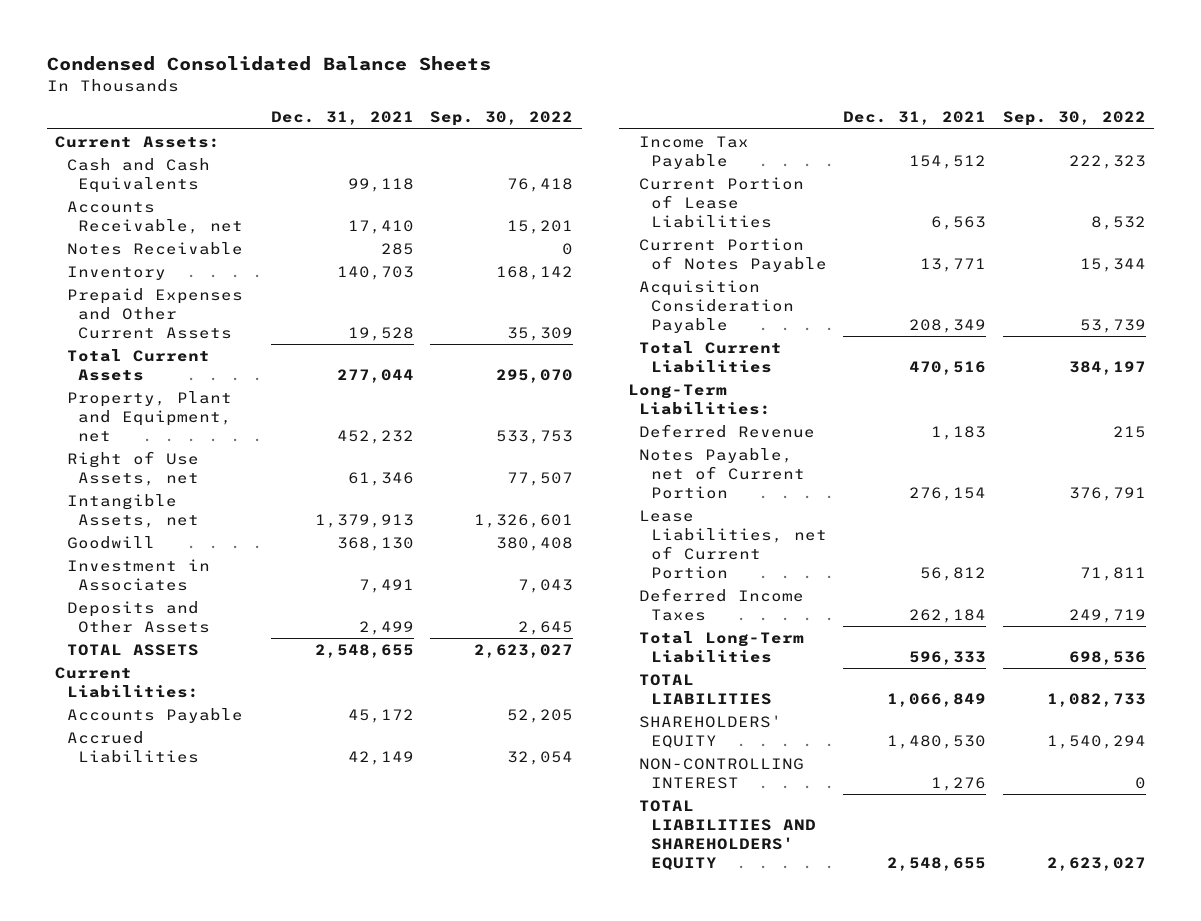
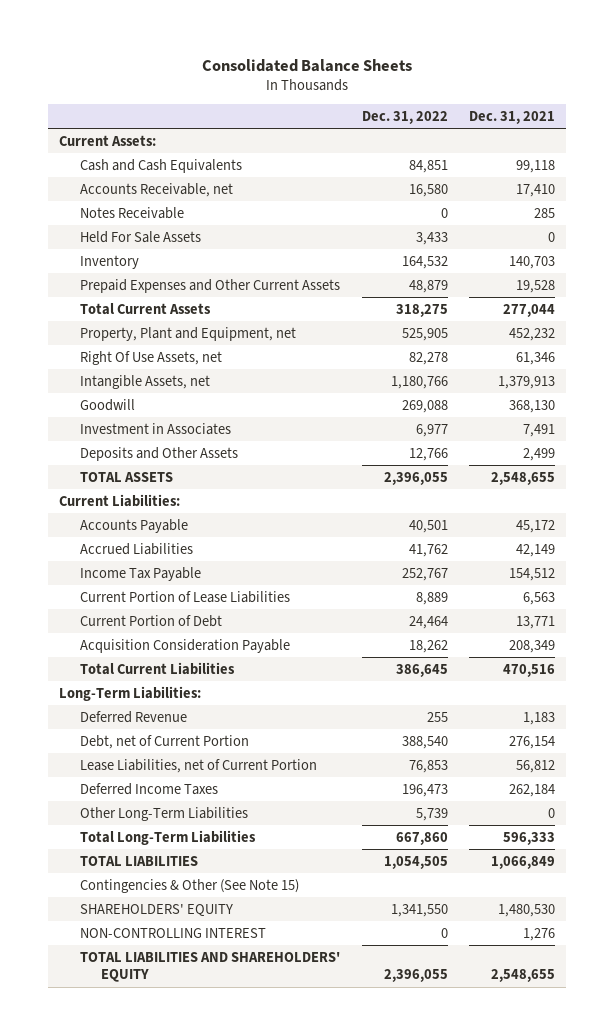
[46,56,491,72] Condensed Consolidated Balance Sheets -> [202,58,413,72] Consolidated Balance Sheets
[430,111,574,127] Sep. 30, 2022 -> none
none -> [361,111,448,125] Dec. 31, 2022
none -> [79,230,201,243] Held For Sale Assets
[66,450,200,486] Right of Use Assets, net -> [79,350,222,365] Right Of Use Assets, net
[639,237,827,272] Current Portion of Notes Payable -> [79,614,222,627] Current Portion of Debt
[639,447,805,500] Notes Payable, net of Current Portion -> [79,734,249,749] Debt, net of Current Portion
none -> [79,806,248,821] Other Long-Term Liabilities
none -> [79,878,299,893] Contingencies & Other (See Note 15)

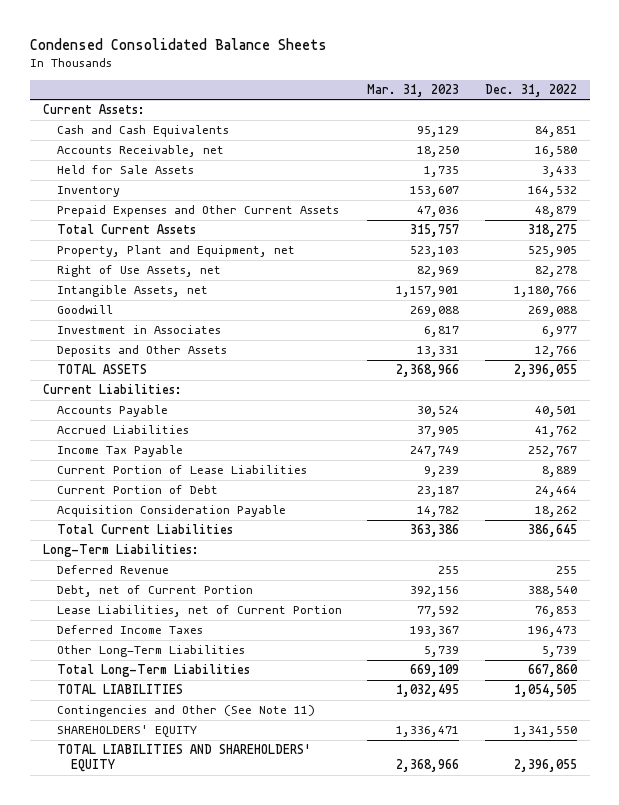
[202,58,413,72] Consolidated Balance Sheets -> [29,37,327,50] Condensed Consolidated Balance Sheets
[469,111,556,125] Dec. 31, 2021 -> none
none -> [367,83,460,97] Mar. 31, 2023
[79,206,184,219] Notes Receivable -> none
[79,230,201,243] Held For Sale Assets -> [56,165,194,175] Held for Sale Assets
[79,350,222,365] Right Of Use Assets, net -> [56,265,221,278] Right of Use Assets, net
[79,878,299,893] Contingencies & Other (See Note 15) -> [56,705,315,718] Contingencies and Other (See Note 11)
[79,927,266,938] NON-CONTROLLING INTEREST -> none

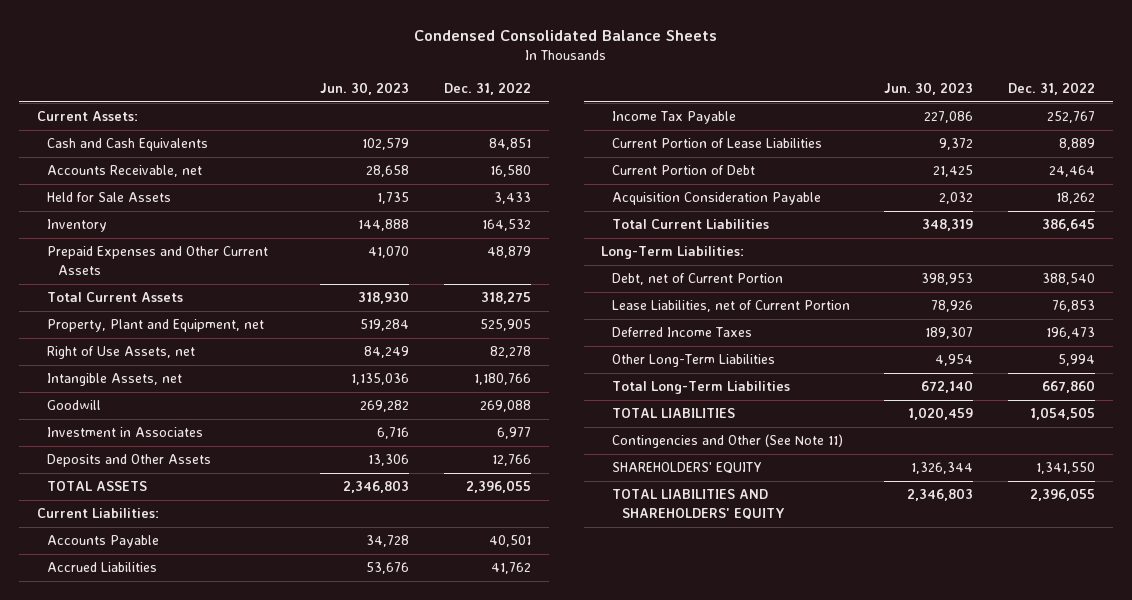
[367,83,460,97] Mar. 31, 2023 -> none
none -> [320,81,410,95] Jun. 30, 2023
[56,565,169,575] Deferred Revenue -> none
[541,646,577,658] 5,739 -> [1058,354,1096,367] 5,994

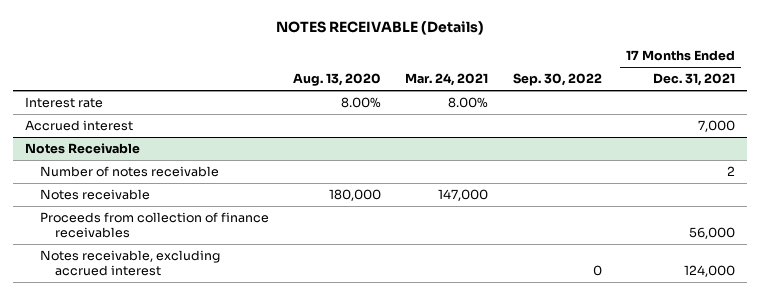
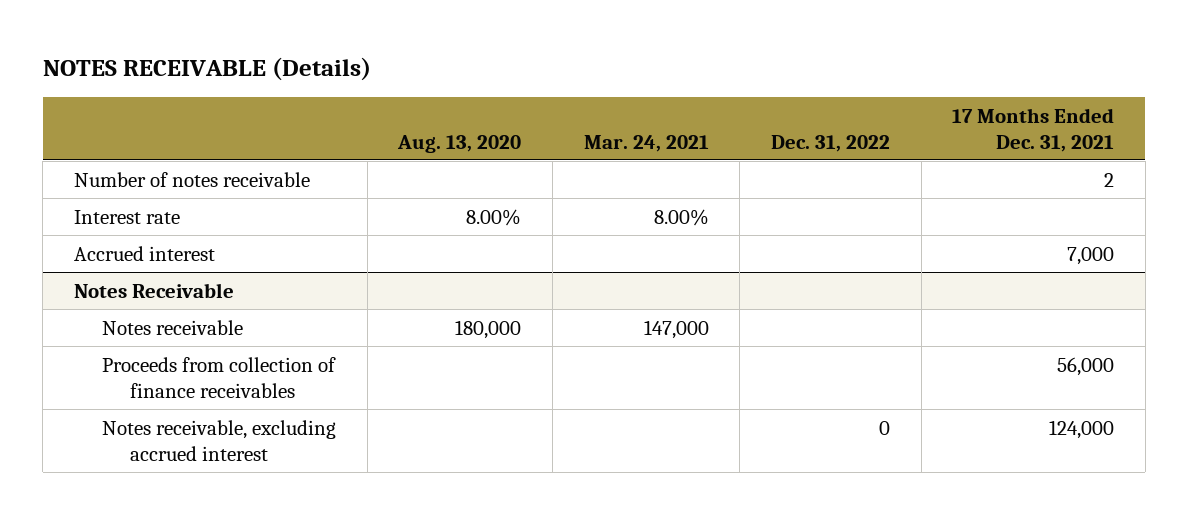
[512,73,602,87] Sep. 30, 2022 -> none
none -> [770,134,890,152] Dec. 31, 2022
none -> [74,171,311,187] Number of notes receivable
[39,166,219,178] Number of notes receivable -> none

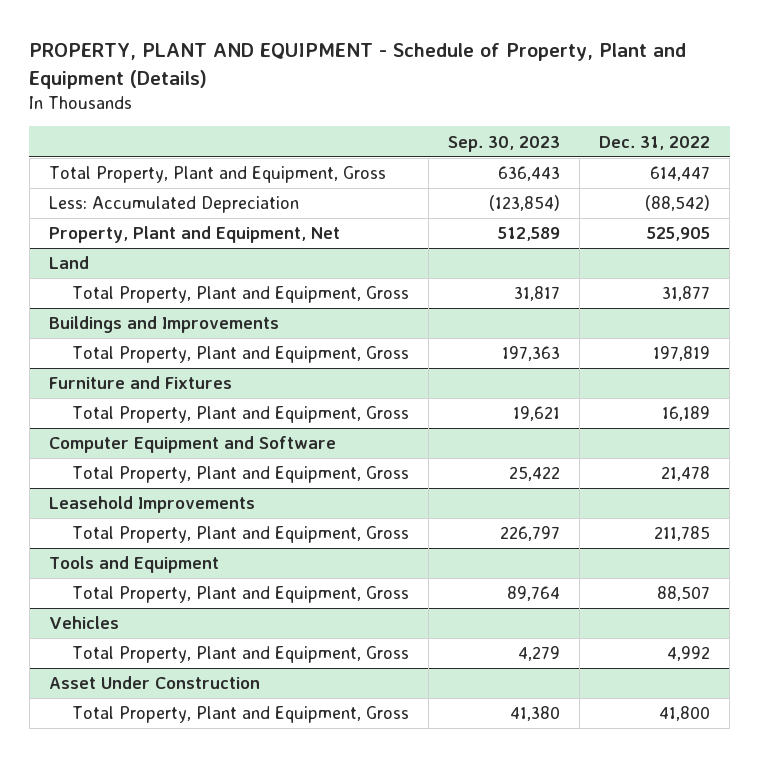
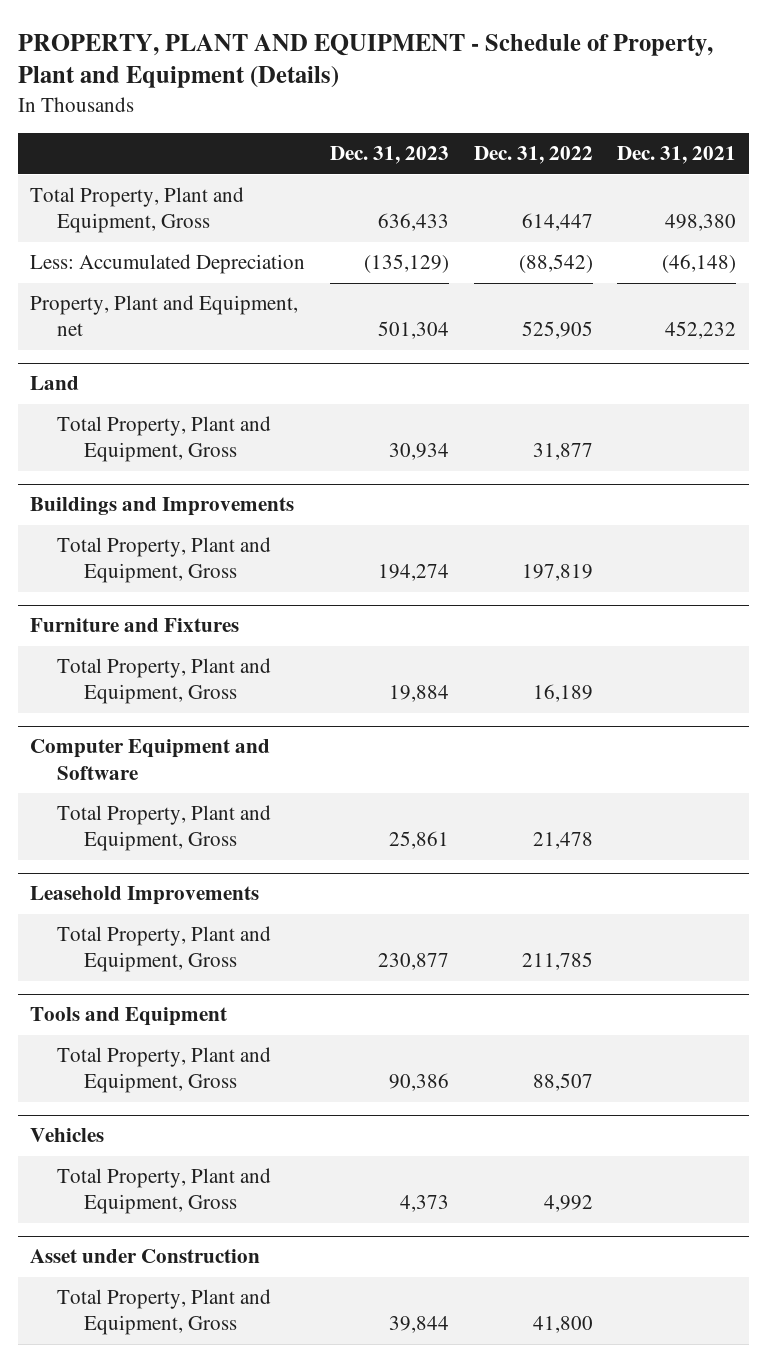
[448,135,561,152] Sep. 30, 2023 -> none
none -> [329,146,449,165] Dec. 31, 2023
none -> [617,146,737,165] Dec. 31, 2021
[48,226,340,244] Property, Plant and Equipment, Net -> [30,295,299,337] Property, Plant and Equipment, net
[48,676,260,690] Asset Under Construction -> [30,1249,261,1264] Asset under Construction

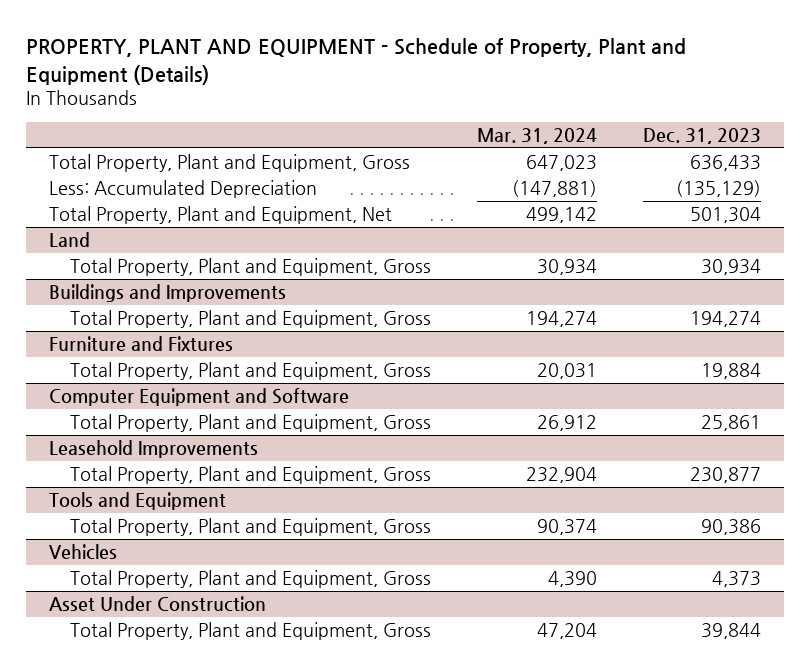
[473,146,593,165] Dec. 31, 2022 -> none
[617,146,737,165] Dec. 31, 2021 -> none
none -> [477,128,598,145] Mar. 31, 2024
[30,295,299,337] Property, Plant and Equipment, net -> [48,206,392,225] Total Property, Plant and Equipment, Net
[30,1249,261,1264] Asset under Construction -> [48,596,266,613] Asset Under Construction

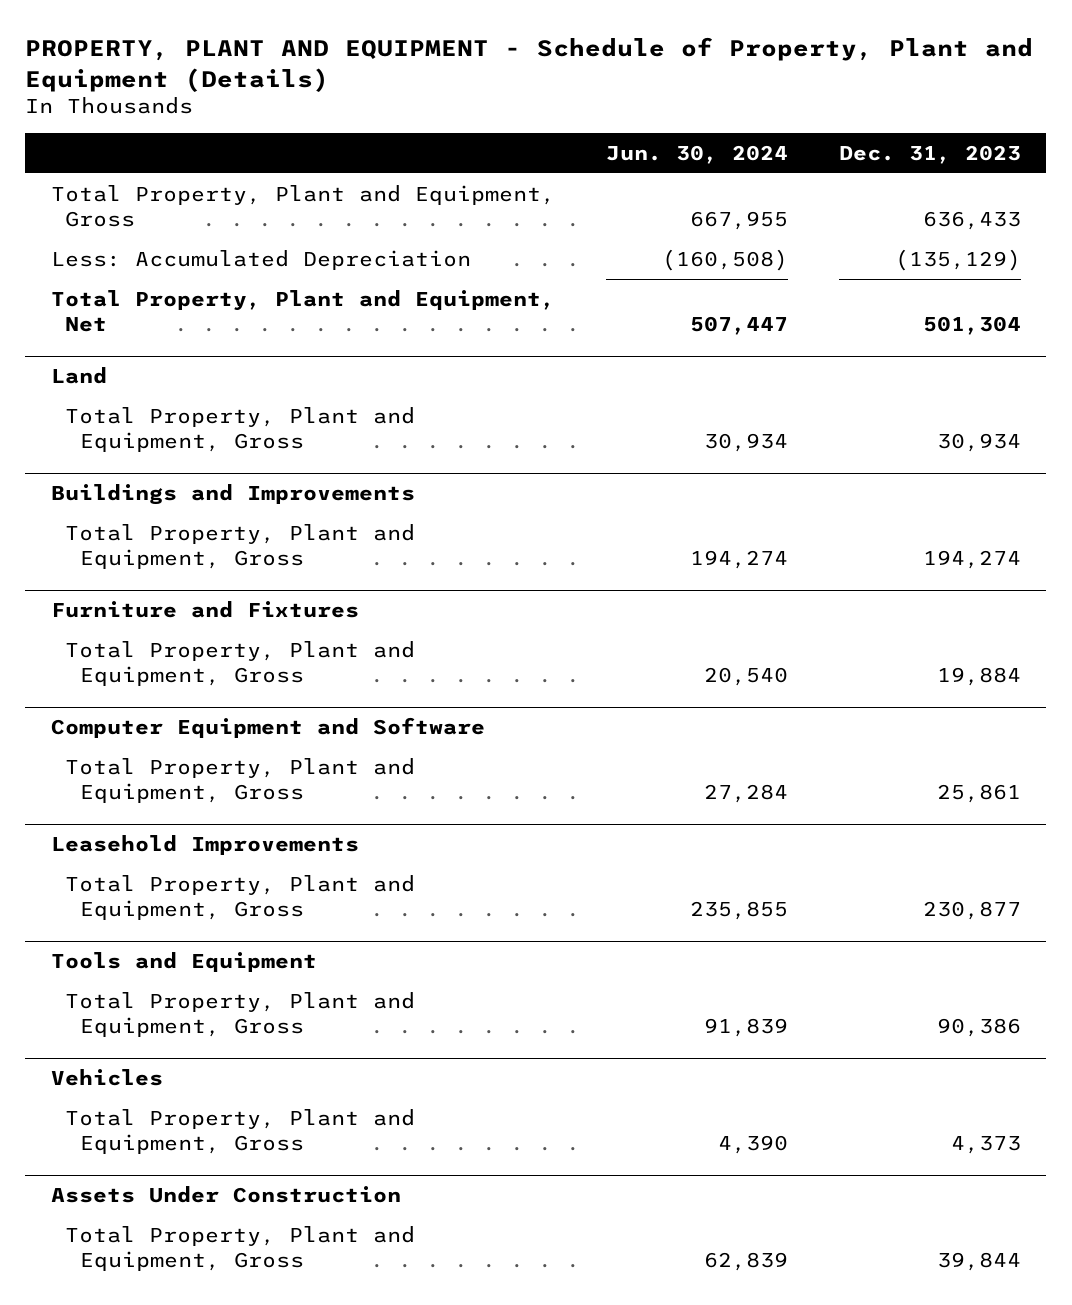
[477,128,598,145] Mar. 31, 2024 -> none
none -> [605,144,788,164] Jun. 30, 2024
[48,596,266,613] Asset Under Construction -> [50,1186,401,1204] Assets Under Construction

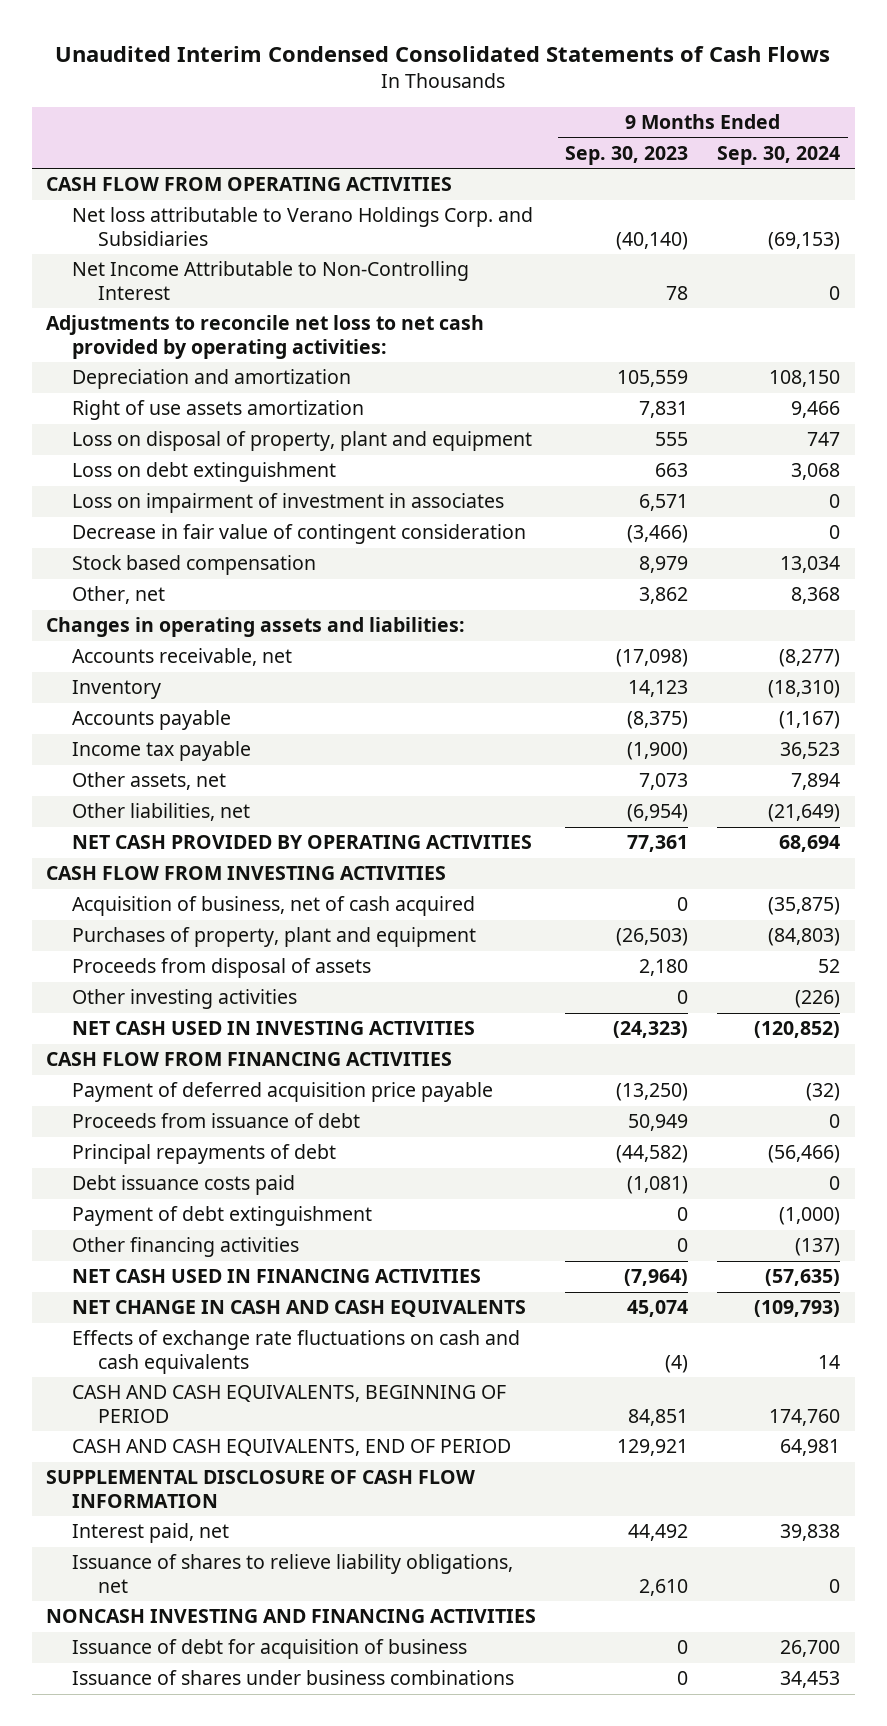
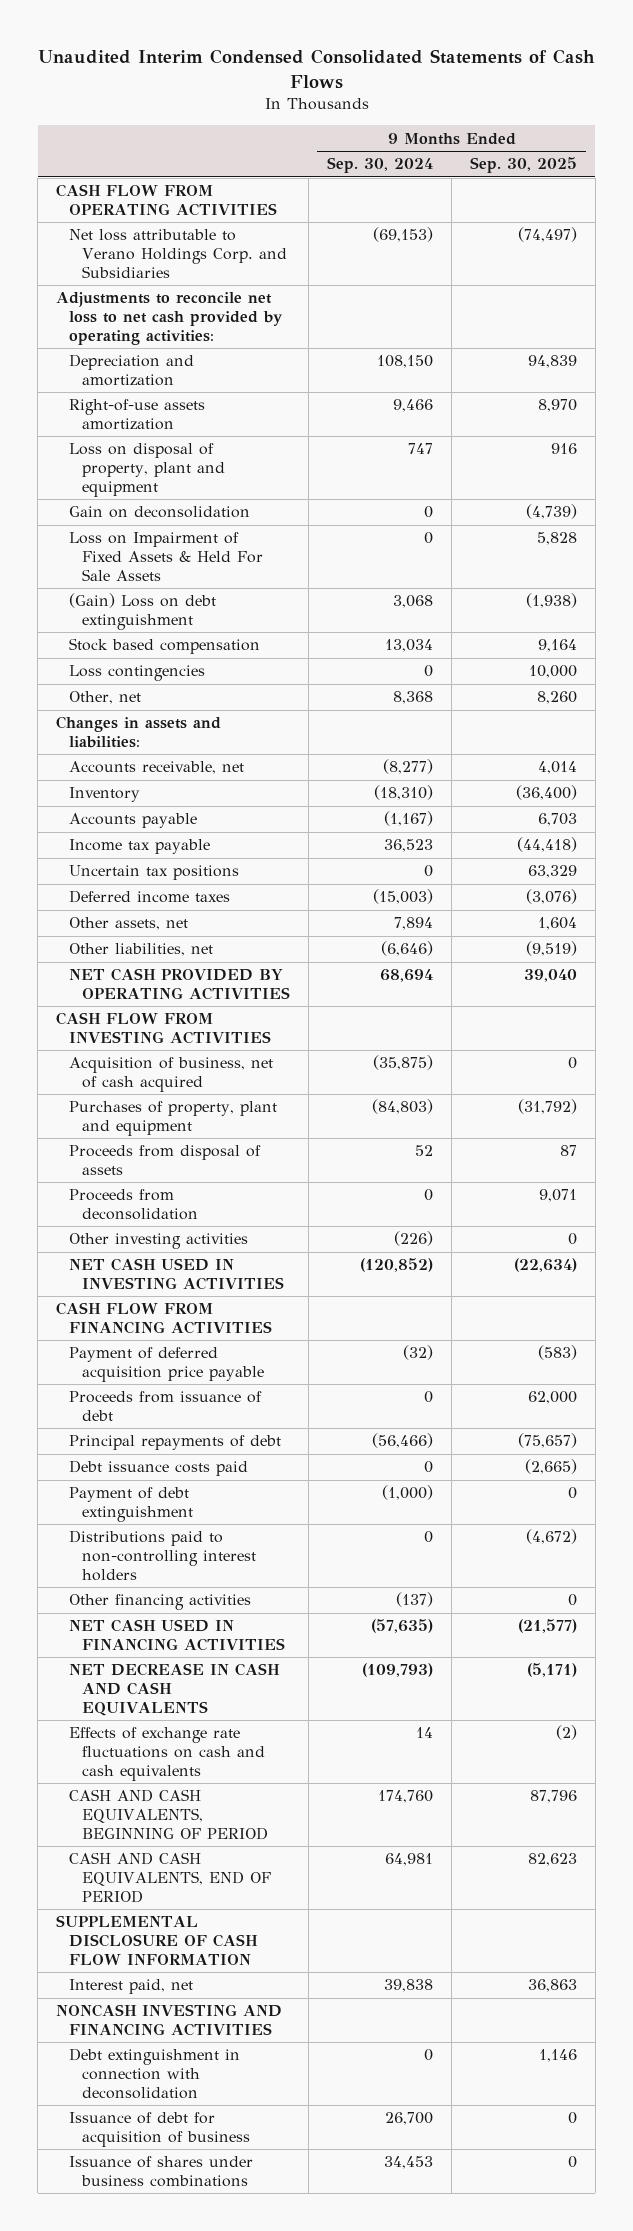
[565,146,689,166] Sep. 30, 2023 -> none
none -> [469,157,577,174] Sep. 30, 2025
[71,261,469,300] Net Income Attributable to Non-Controlling Interest -> none
[71,400,364,421] Right of use assets amortization -> [69,399,206,430] Right-of-use assets amortization
[71,493,504,514] Loss on impairment of investment in associates -> none
[71,524,526,545] Decrease in fair value of contingent consideration -> none
none -> [69,506,251,519] Gain on deconsolidation
none -> [69,532,263,581] Loss on Impairment of Fixed Assets & Held For Sale Assets
[71,462,336,483] Loss on debt extinguishment -> [69,593,217,630] (Gain) Loss on debt extinguishment
none -> [69,665,206,682] Loss contingencies
[46,617,466,638] Changes in operating assets and liabilities: -> [56,716,222,748] Changes in assets and liabilities:
none -> [69,865,240,881] Uncertain tax positions
none -> [69,890,231,904] Deferred income taxes
[768,804,841,823] (21,649) -> [380,941,433,957] (6,646)
none -> [69,1189,198,1220] Proceeds from deconsolidation
none -> [69,1530,256,1581] Distributions paid to non-controlling interest holders
[71,1300,526,1318] NET CHANGE IN CASH AND CASH EQUIVALENTS -> [69,1663,281,1716] NET DECREASE IN CASH AND CASH EQUIVALENTS
[71,1554,513,1593] Issuance of shares to relieve liability obligations, net -> none
none -> [69,2048,241,2099] Debt extinguishment in connection with deconsolidation

